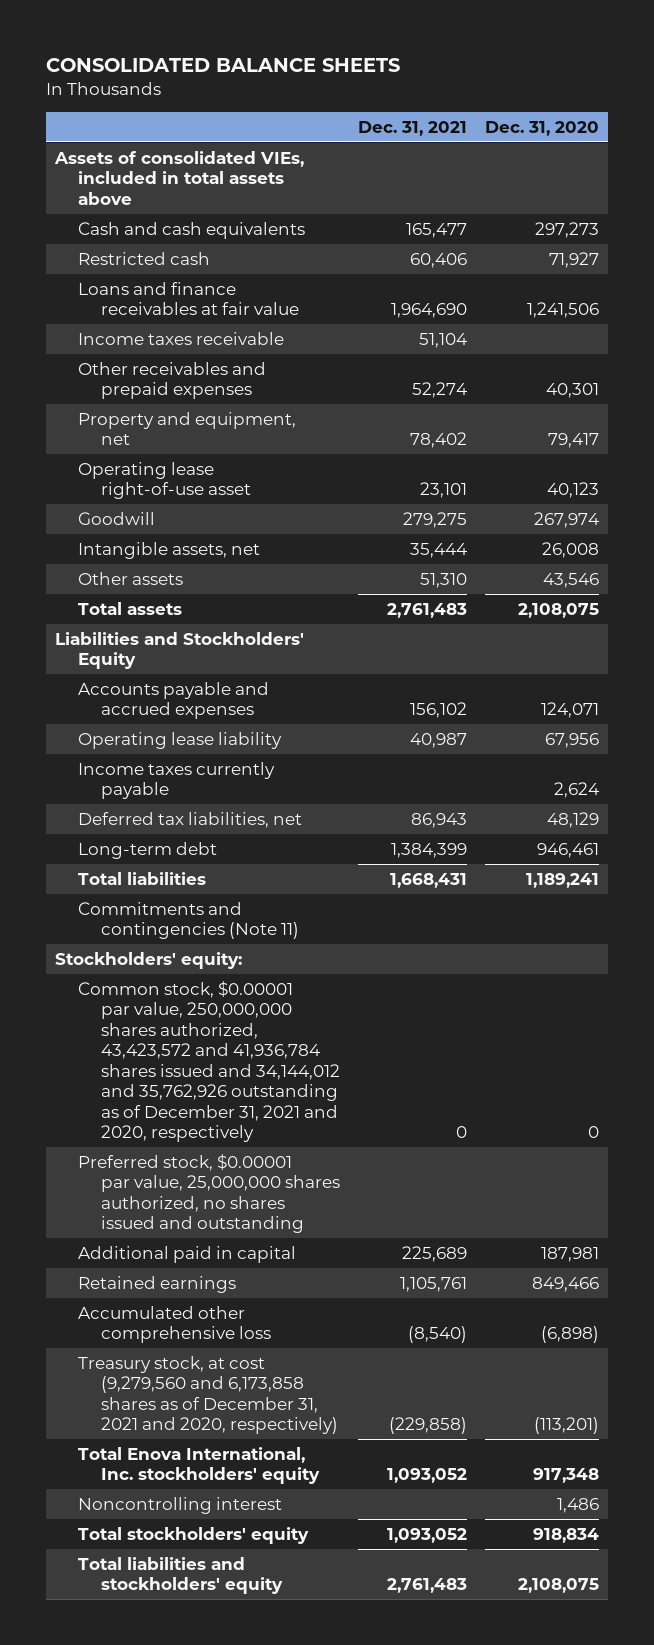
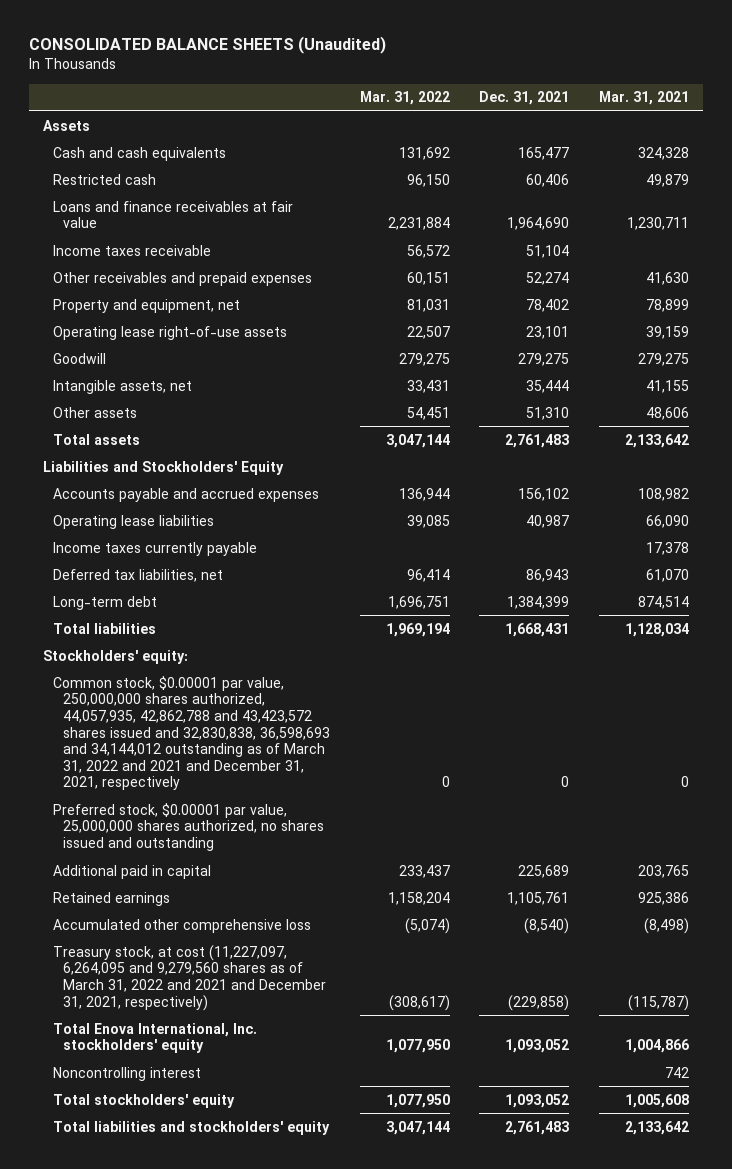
[45,58,400,73] CONSOLIDATED BALANCE SHEETS -> [28,36,386,55] CONSOLIDATED BALANCE SHEETS (Unaudited)
[485,120,600,136] Dec. 31, 2020 -> none
none -> [359,91,450,106] Mar. 31, 2022
none -> [598,91,689,106] Mar. 31, 2021
[54,150,305,205] Assets of consolidated VIEs, included in total assets above -> [43,119,91,131] Assets
[77,461,251,500] Operating lease right-of-use asset -> [53,325,288,340] Operating lease right-of-use assets
[77,731,282,749] Operating lease liability -> [53,514,215,529] Operating lease liabilities
[77,901,299,940] Commitments and contingencies (Note 11) -> none
[77,980,340,1143] Common stock, $0.00001 par value, 250,000,000 shares authorized, 43,423,572 and 41,936,784 shares issued and 34,144,012 and 35,762,926 outstanding as of December 31, 2021 and 2020, respectively -> [53,675,331,791] Common stock, $0.00001 par value, 250,000,000 shares authorized, 44,057,935, 42,862,788 and 43,423,572 shares issued and 32,830,838, 36,598,693 and 34,144,012 outstanding as of March 31, 2022 and 2021 and December 31, 2021, respectively
[77,1355,338,1435] Treasury stock, at cost (9,279,560 and 6,173,858 shares as of December 31, 2021 and 2020, respectively) -> [53,944,327,1011] Treasury stock, at cost (11,227,097, 6,264,095 and 9,279,560 shares as of March 31, 2022 and 2021 and December 31, 2021, respectively)

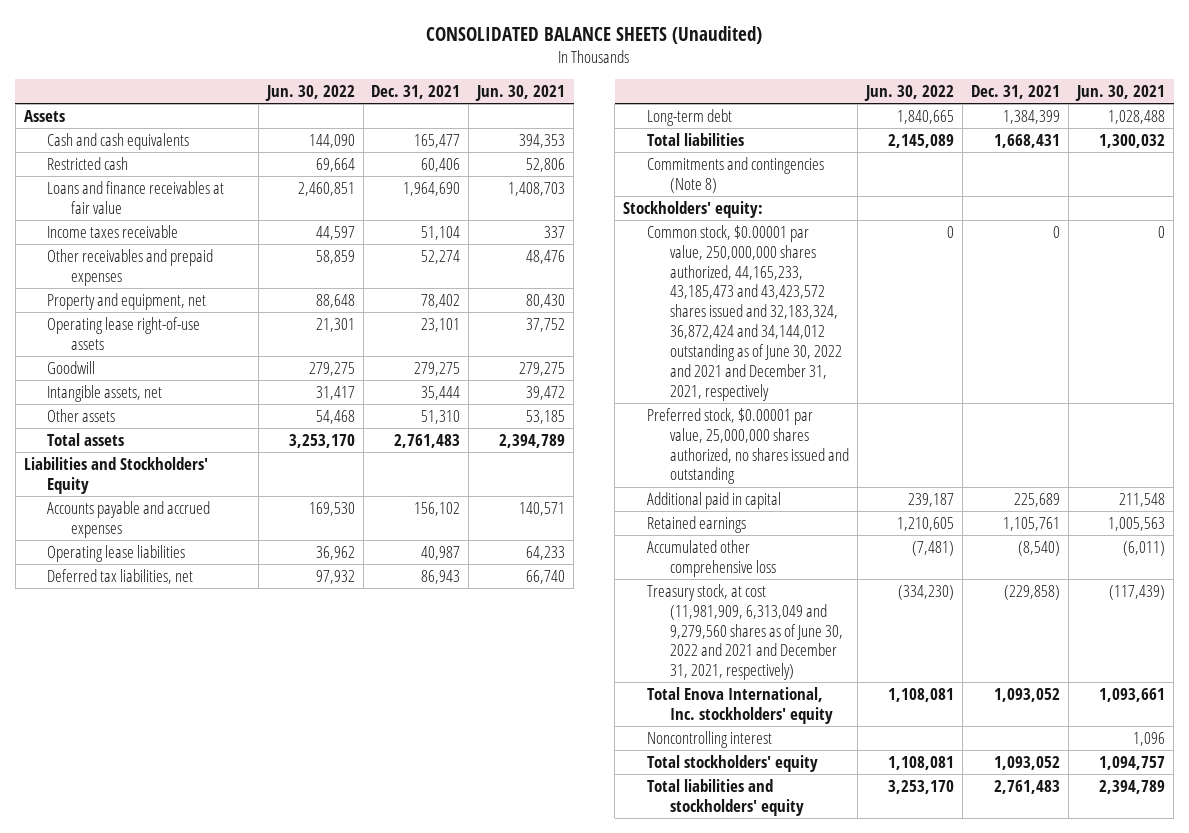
[359,91,450,106] Mar. 31, 2022 -> none
[598,91,689,106] Mar. 31, 2021 -> none
none -> [264,84,355,101] Jun. 30, 2022
none -> [475,84,566,101] Jun. 30, 2021
[53,541,258,556] Income taxes currently payable -> none
none -> [646,156,824,193] Commitments and contingencies (Note 8)
[53,675,331,791] Common stock, $0.00001 par value, 250,000,000 shares authorized, 44,057,935, 42,862,788 and 43,423,572 shares issued and 32,830,838, 36,598,693 and 34,144,012 outstanding as of March 31, 2022 and 2021 and December 31, 2021, respectively -> [646,224,843,401] Common stock, $0.00001 par value, 250,000,000 shares authorized, 44,165,233, 43,185,473 and 43,423,572 shares issued and 32,183,324, 36,872,424 and 34,144,012 outstanding as of June 30, 2022 and 2021 and December 31, 2021, respectively
[53,944,327,1011] Treasury stock, at cost (11,227,097, 6,264,095 and 9,279,560 shares as of March 31, 2022 and 2021 and December 31, 2021, respectively) -> [646,583,844,681] Treasury stock, at cost (11,981,909, 6,313,049 and 9,279,560 shares as of June 30, 2022 and 2021 and December 31, 2021, respectively)

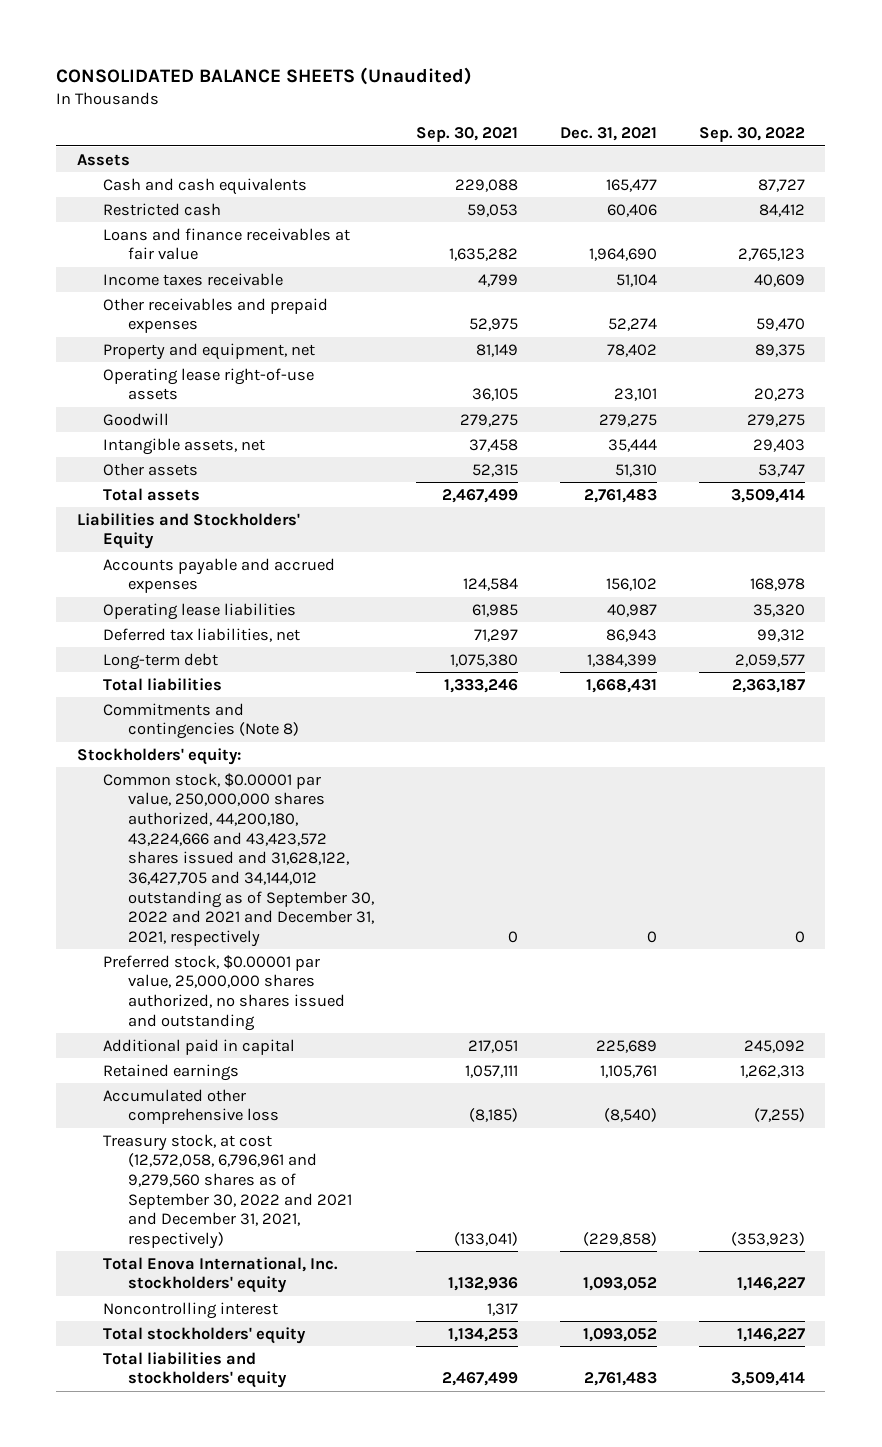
[264,84,355,101] Jun. 30, 2022 -> none
[475,84,566,101] Jun. 30, 2021 -> none
none -> [416,127,519,143] Sep. 30, 2021
none -> [698,127,805,143] Sep. 30, 2022
[646,224,843,401] Common stock, $0.00001 par value, 250,000,000 shares authorized, 44,165,233, 43,185,473 and 43,423,572 shares issued and 32,183,324, 36,872,424 and 34,144,012 outstanding as of June 30, 2022 and 2021 and December 31, 2021, respectively -> [102,772,375,947] Common stock, $0.00001 par value, 250,000,000 shares authorized, 44,200,180, 43,224,666 and 43,423,572 shares issued and 31,628,122, 36,427,705 and 34,144,012 outstanding as of September 30, 2022 and 2021 and December 31, 2021, respectively
[646,583,844,681] Treasury stock, at cost (11,981,909, 6,313,049 and 9,279,560 shares as of June 30, 2022 and 2021 and December 31, 2021, respectively) -> [102,1133,353,1249] Treasury stock, at cost (12,572,058, 6,796,961 and 9,279,560 shares as of September 30, 2022 and 2021 and December 31, 2021, respectively)

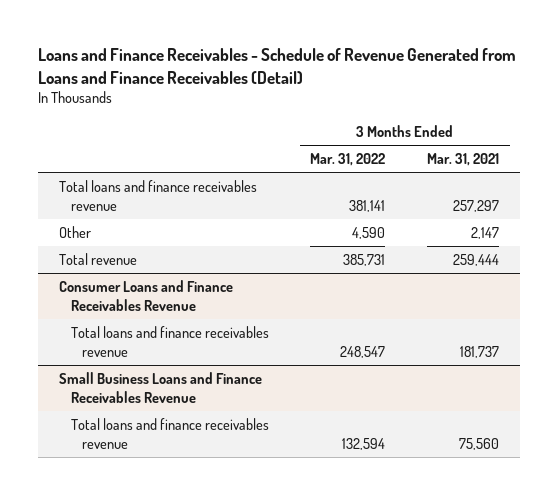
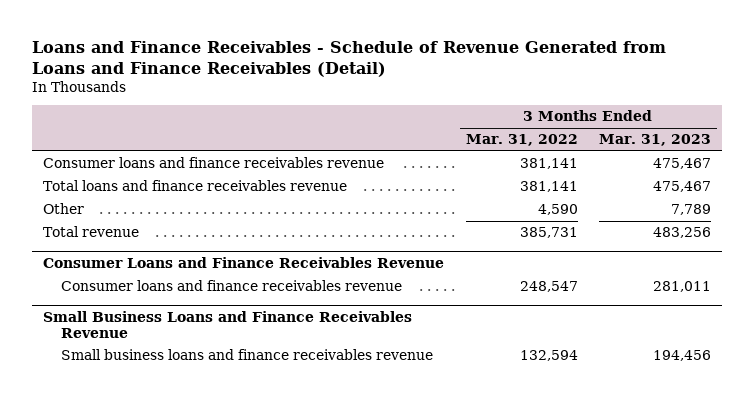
[427,153,500,167] Mar. 31, 2021 -> none
none -> [599,134,712,147] Mar. 31, 2023
none -> [43,157,385,169] Consumer loans and finance receivables revenue
[70,325,269,357] Total loans and finance receivables revenue -> [60,280,402,292] Consumer loans and finance receivables revenue
[70,417,269,449] Total loans and finance receivables revenue -> [60,349,433,361] Small business loans and finance receivables revenue

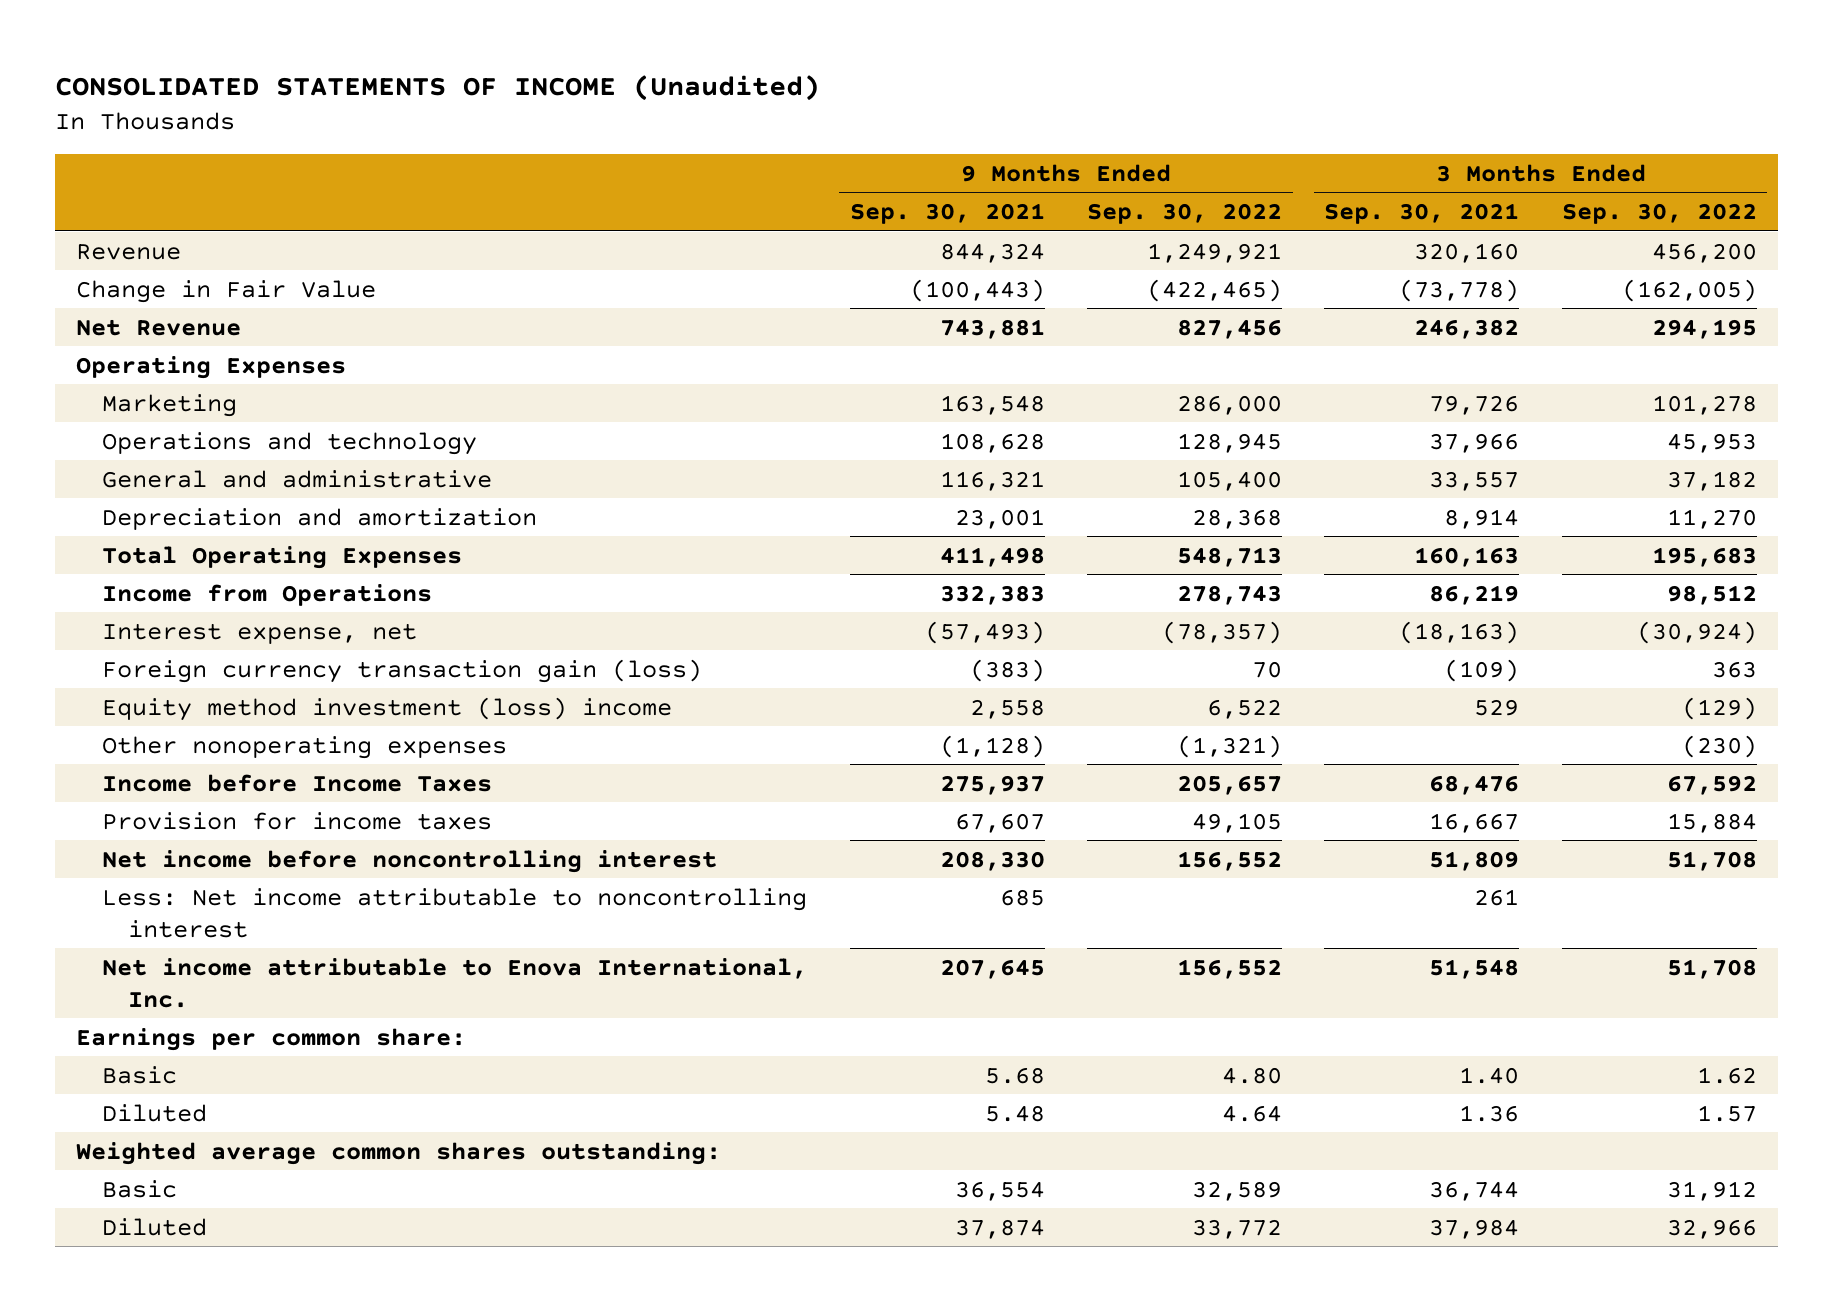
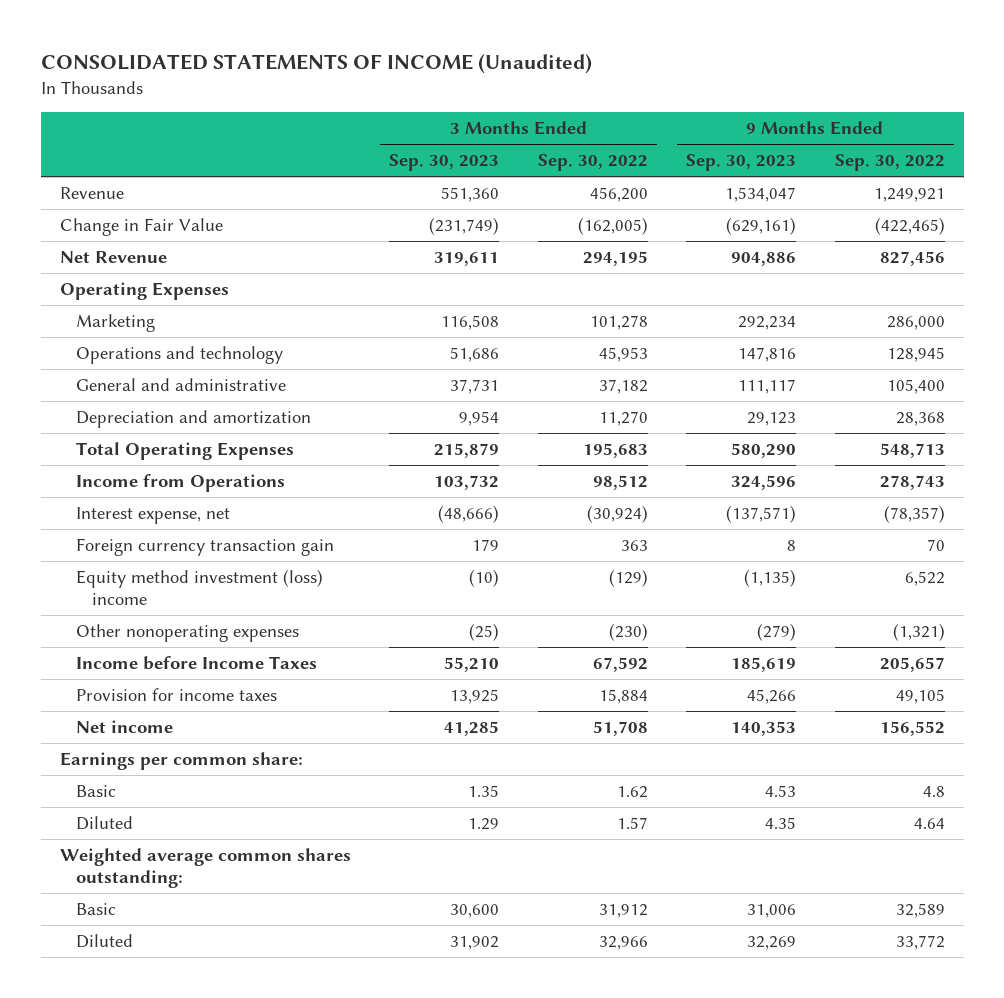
[849,203,1045,225] Sep. 30, 2021 -> none
[1324,203,1520,225] Sep. 30, 2021 -> none
none -> [389,154,500,172] Sep. 30, 2023
none -> [686,154,797,172] Sep. 30, 2023
[102,658,703,683] Foreign currency transaction gain (loss) -> [75,537,334,556] Foreign currency transaction gain
[102,849,718,873] Net income before noncontrolling interest -> none
[102,887,808,938] Less: Net income attributable to noncontrolling interest -> none
[102,957,808,1008] Net income attributable to Enova International, Inc. -> [75,719,173,733] Net income
[1221,1066,1282,1084] 4.80 -> [922,785,945,797] 4.8

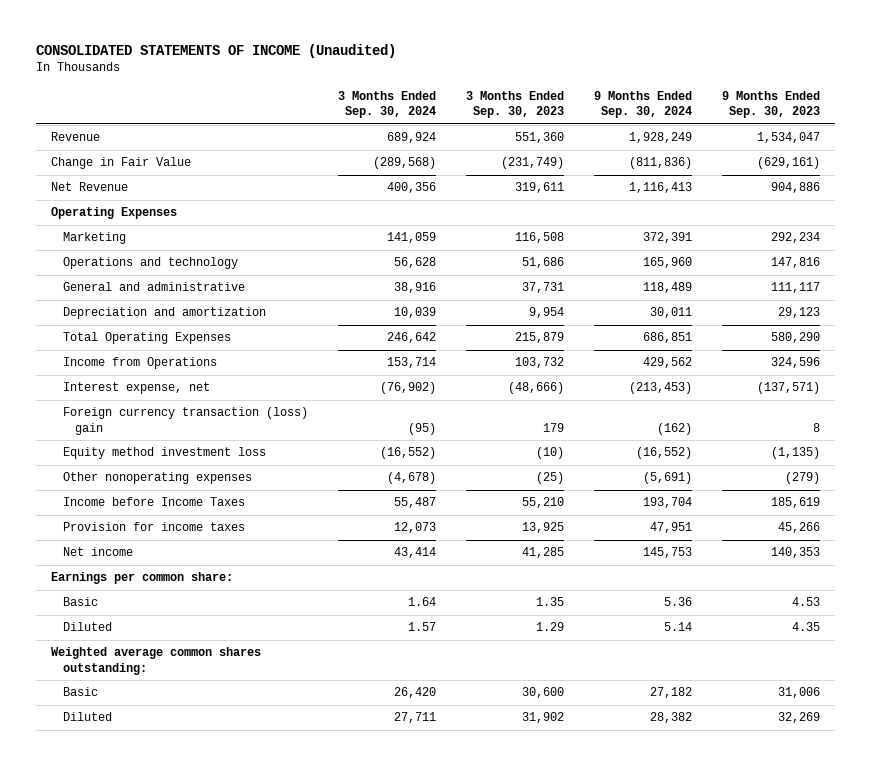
[537,154,648,172] Sep. 30, 2022 -> none
[834,154,945,172] Sep. 30, 2022 -> none
none -> [338,91,437,119] 3 Months Ended Sep. 30, 2024
none -> [594,91,693,119] 9 Months Ended Sep. 30, 2024
[75,537,334,556] Foreign currency transaction gain -> [63,407,309,435] Foreign currency transaction (loss) gain
[75,568,323,605] Equity method investment (loss) income -> [63,447,267,460] Equity method investment loss

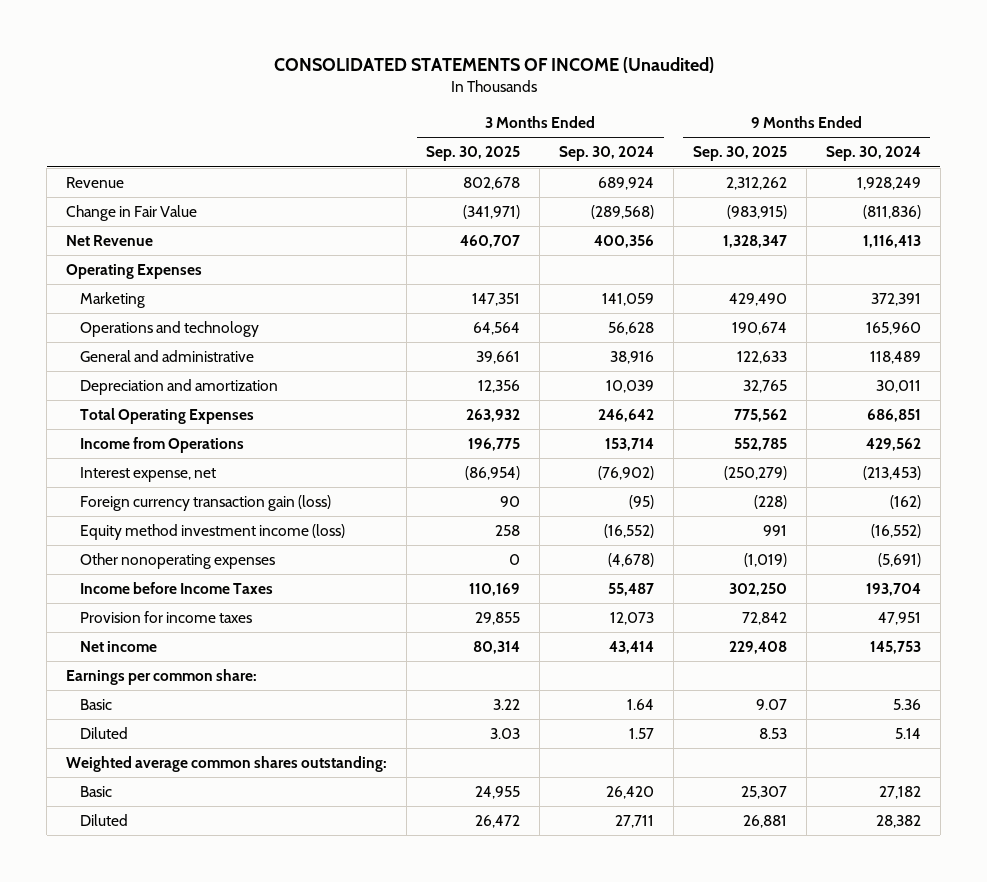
[466,91,565,119] 3 Months Ended Sep. 30, 2023 -> none
[722,91,821,119] 9 Months Ended Sep. 30, 2023 -> none
none -> [426,146,521,162] Sep. 30, 2025
none -> [692,146,787,162] Sep. 30, 2025
[63,407,309,435] Foreign currency transaction (loss) gain -> [80,495,332,512] Foreign currency transaction gain (loss)
[63,447,267,460] Equity method investment loss -> [80,524,346,541] Equity method investment income (loss)

